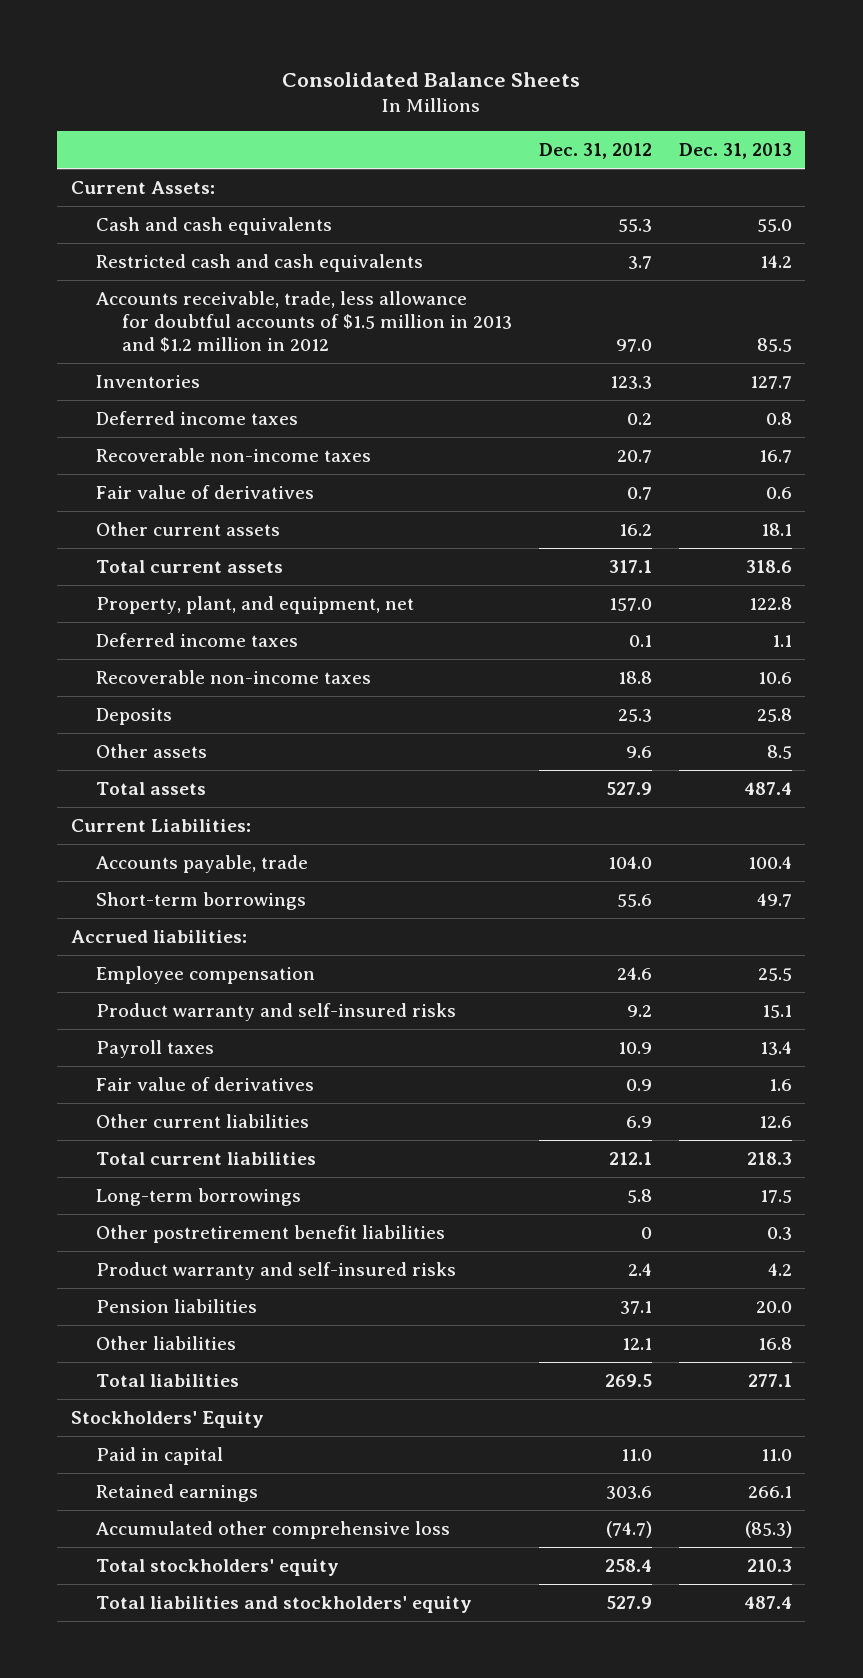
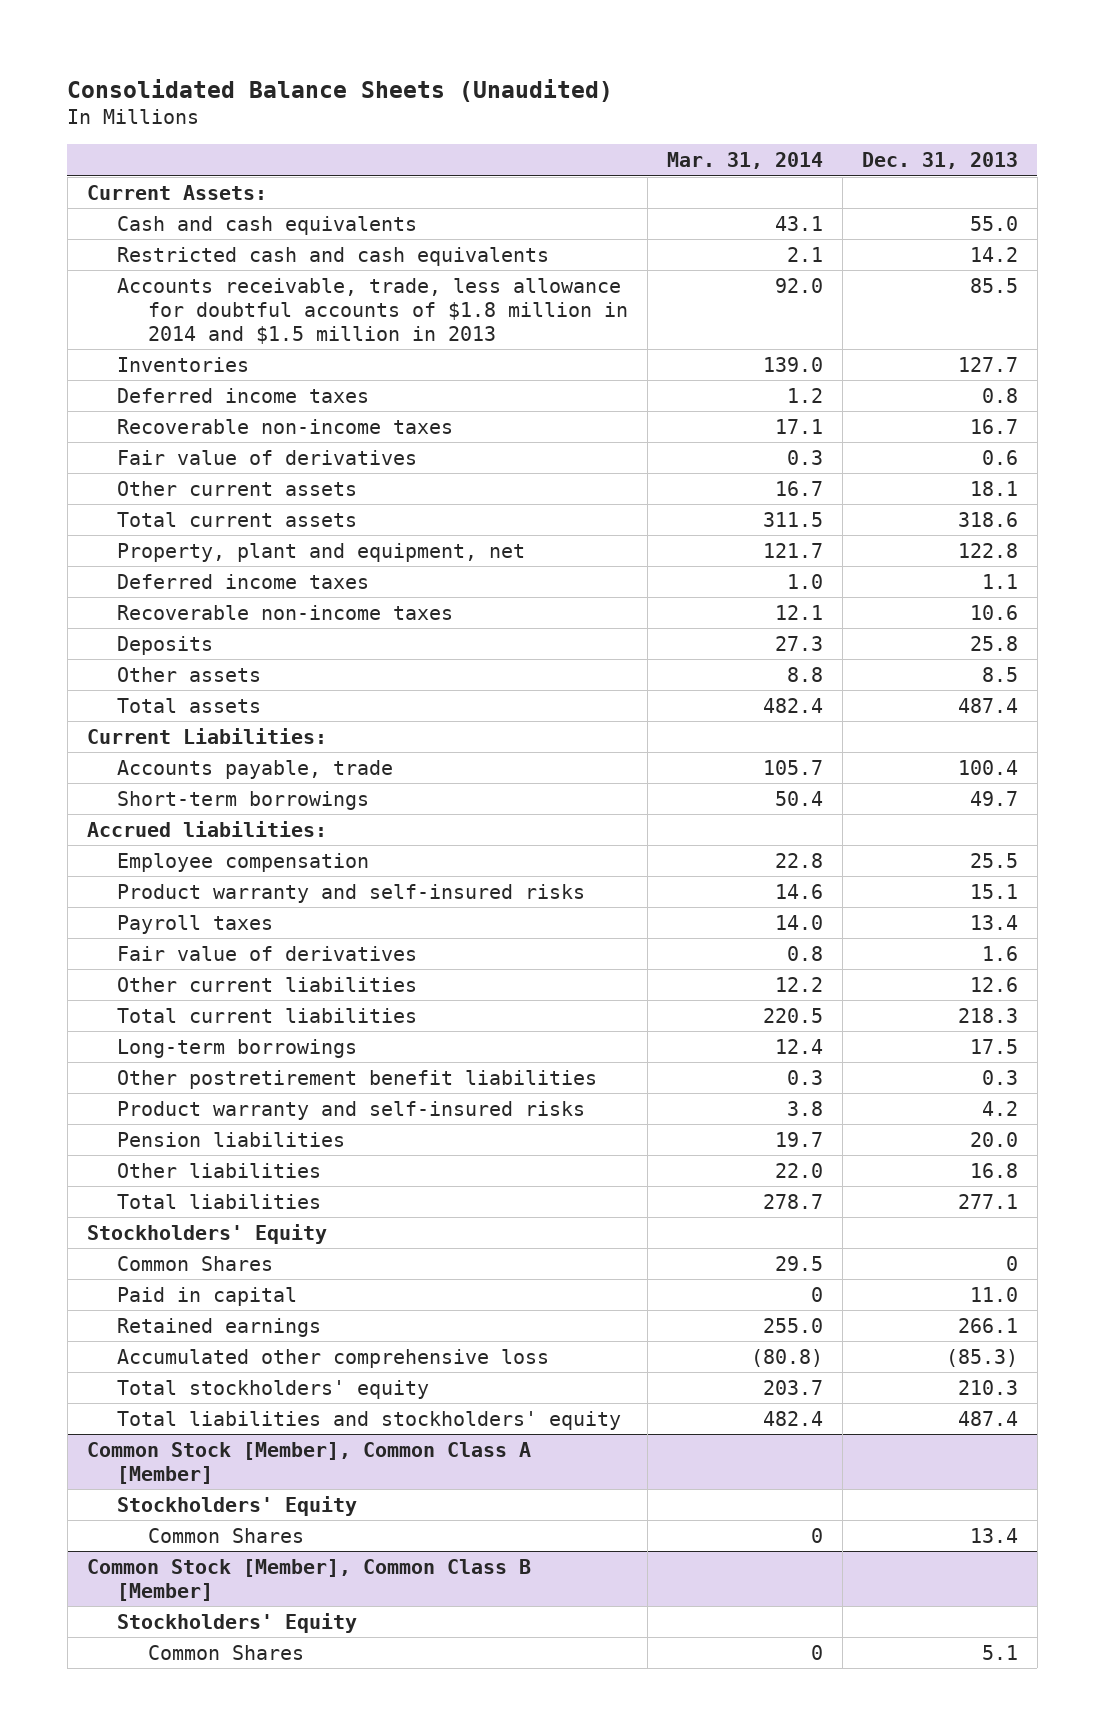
[282,71,581,87] Consolidated Balance Sheets -> [67,78,614,102] Consolidated Balance Sheets (Unaudited)
[538,143,652,160] Dec. 31, 2012 -> none
none -> [667,152,824,170] Mar. 31, 2014
[96,291,513,353] Accounts receivable, trade, less allowance for doubtful accounts of $1.5 million in 2013 and $1.2 million in 2012 -> [117,277,629,344] Accounts receivable, trade, less allowance for doubtful accounts of $1.8 million in 2014 and $1.5 million in 2013
[96,596,415,615] Property, plant, and equipment, net -> [117,542,526,562] Property, plant and equipment, net
none -> [117,1255,274,1271] Common Shares
none -> [86,1441,531,1484] Common Stock [Member], Common Class A [Member]
none -> [117,1495,358,1516] Stockholders' Equity
none -> [148,1527,305,1543] Common Shares
none -> [86,1558,531,1601] Common Stock [Member], Common Class B [Member]
none -> [117,1612,358,1633] Stockholders' Equity
none -> [148,1644,305,1660] Common Shares

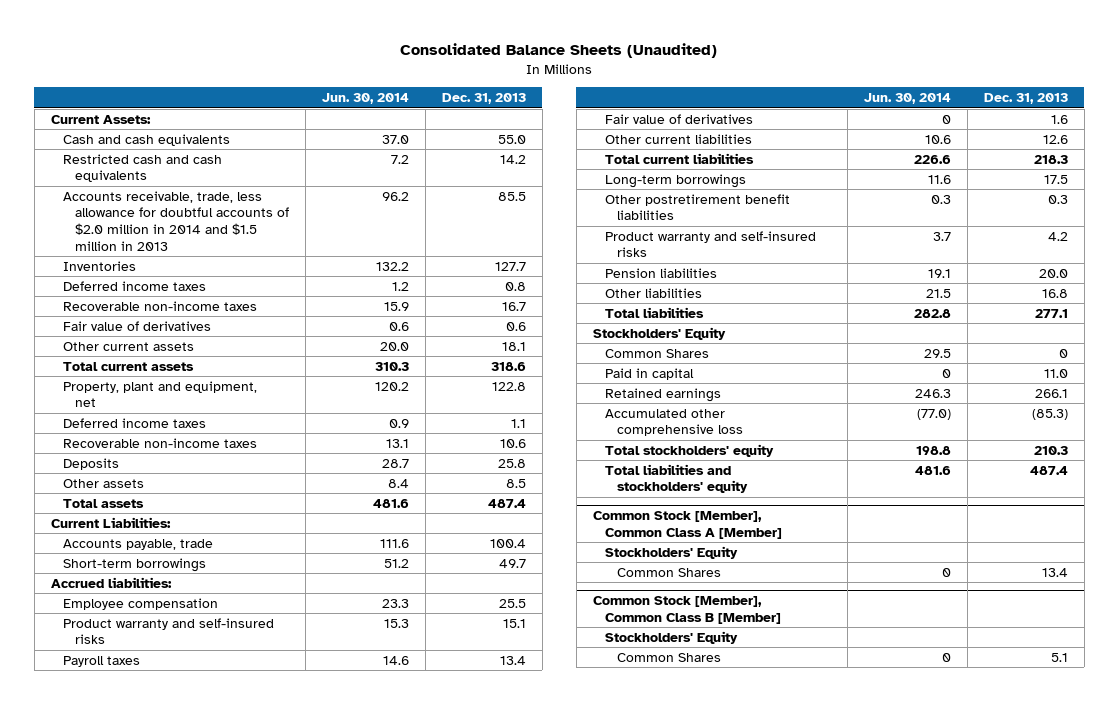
[667,152,824,170] Mar. 31, 2014 -> none
none -> [321,93,409,105] Jun. 30, 2014
[117,277,629,344] Accounts receivable, trade, less allowance for doubtful accounts of $1.8 million in 2014 and $1.5 million in 2013 -> [62,190,289,251] Accounts receivable, trade, less allowance for doubtful accounts of $2.0 million in 2014 and $1.5 million in 2013

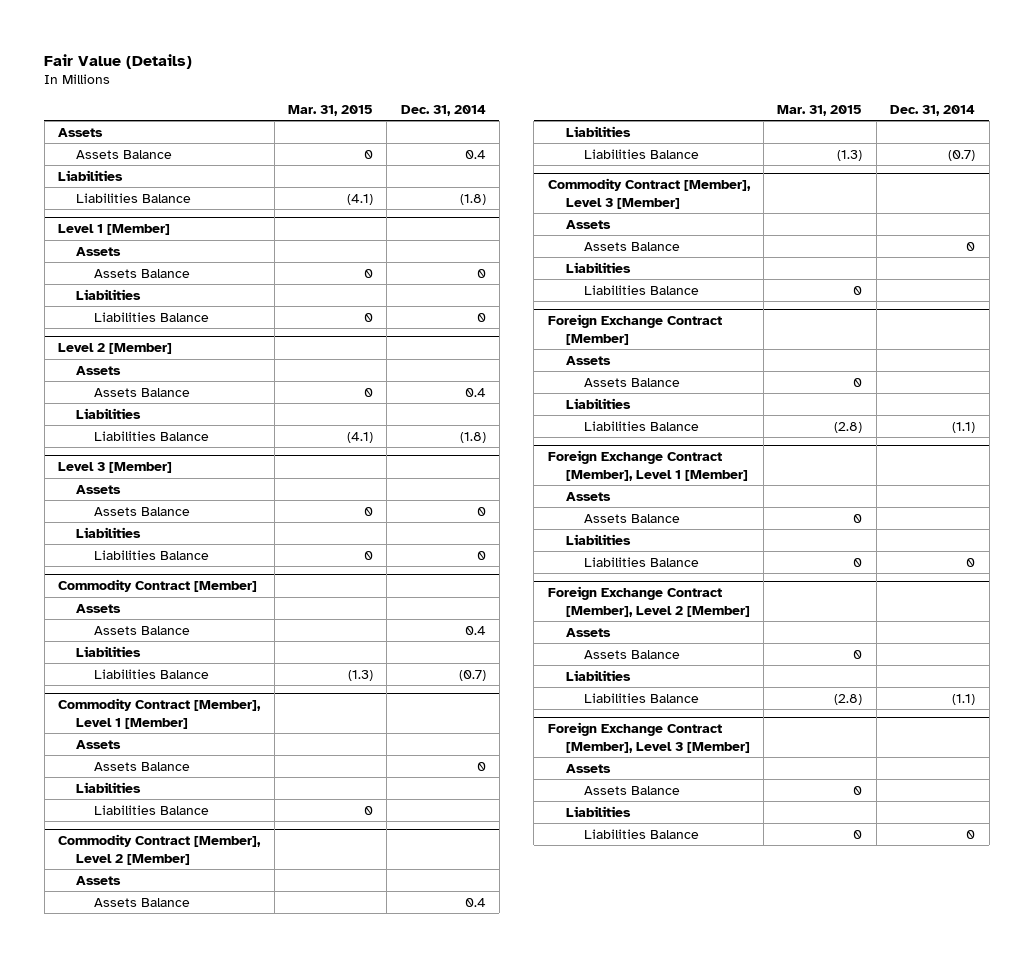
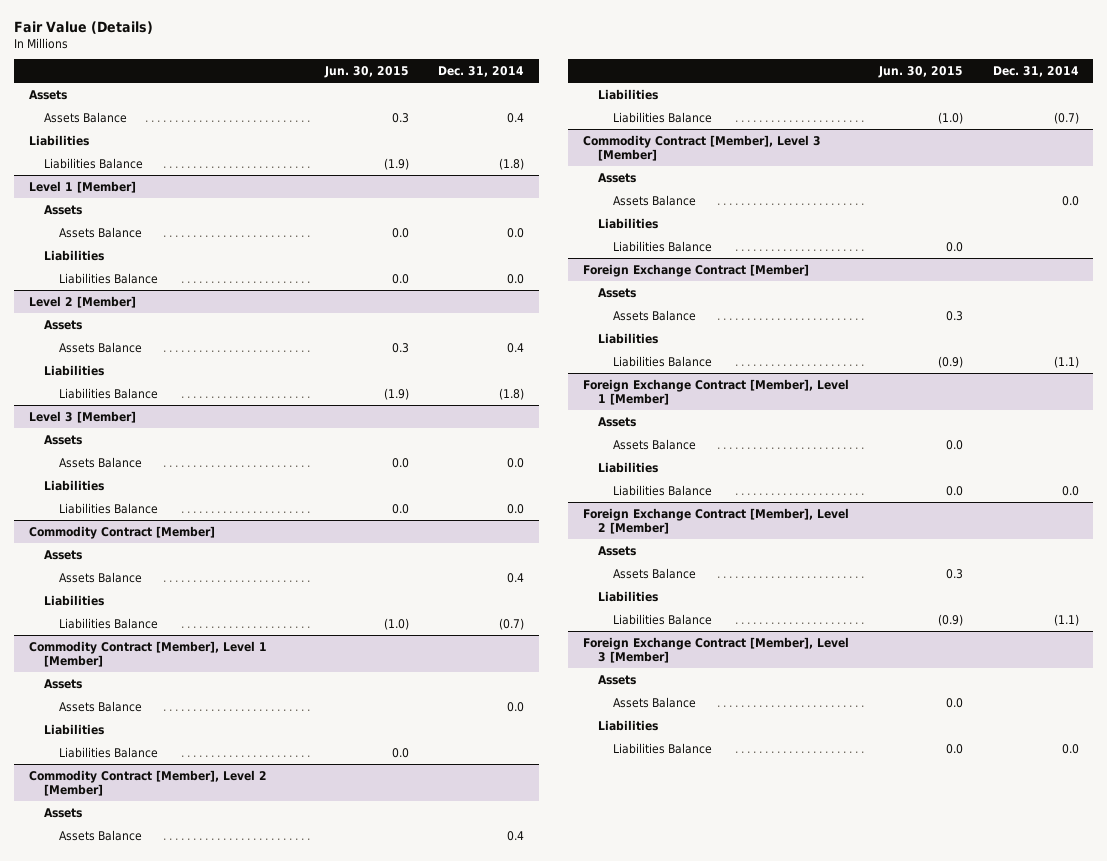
[287,104,373,116] Mar. 31, 2015 -> none
none -> [323,65,409,78] Jun. 30, 2015
[476,268,486,278] 0 -> [507,227,525,238] 0.0
[476,312,486,322] 0 -> [507,273,525,284] 0.0
[476,506,486,516] 0 -> [507,457,525,468] 0.0
[476,550,486,560] 0 -> [507,503,525,514] 0.0
[476,761,486,771] 0 -> [507,701,525,712] 0.0
[966,241,976,251] 0 -> [1061,195,1079,206] 0.0
[966,557,976,567] 0 -> [1061,485,1079,496] 0.0
[966,829,976,839] 0 -> [1061,743,1079,754] 0.0

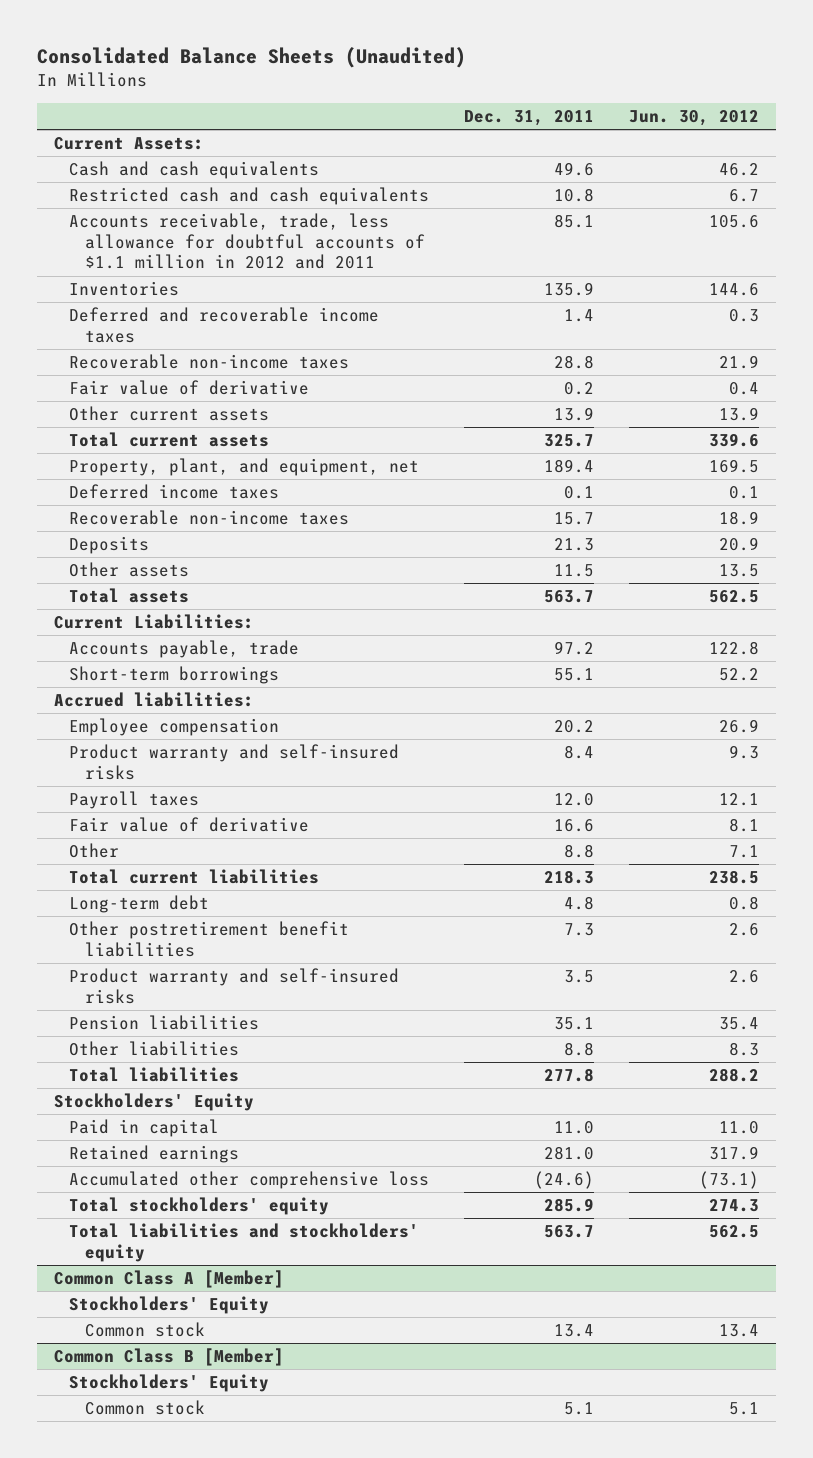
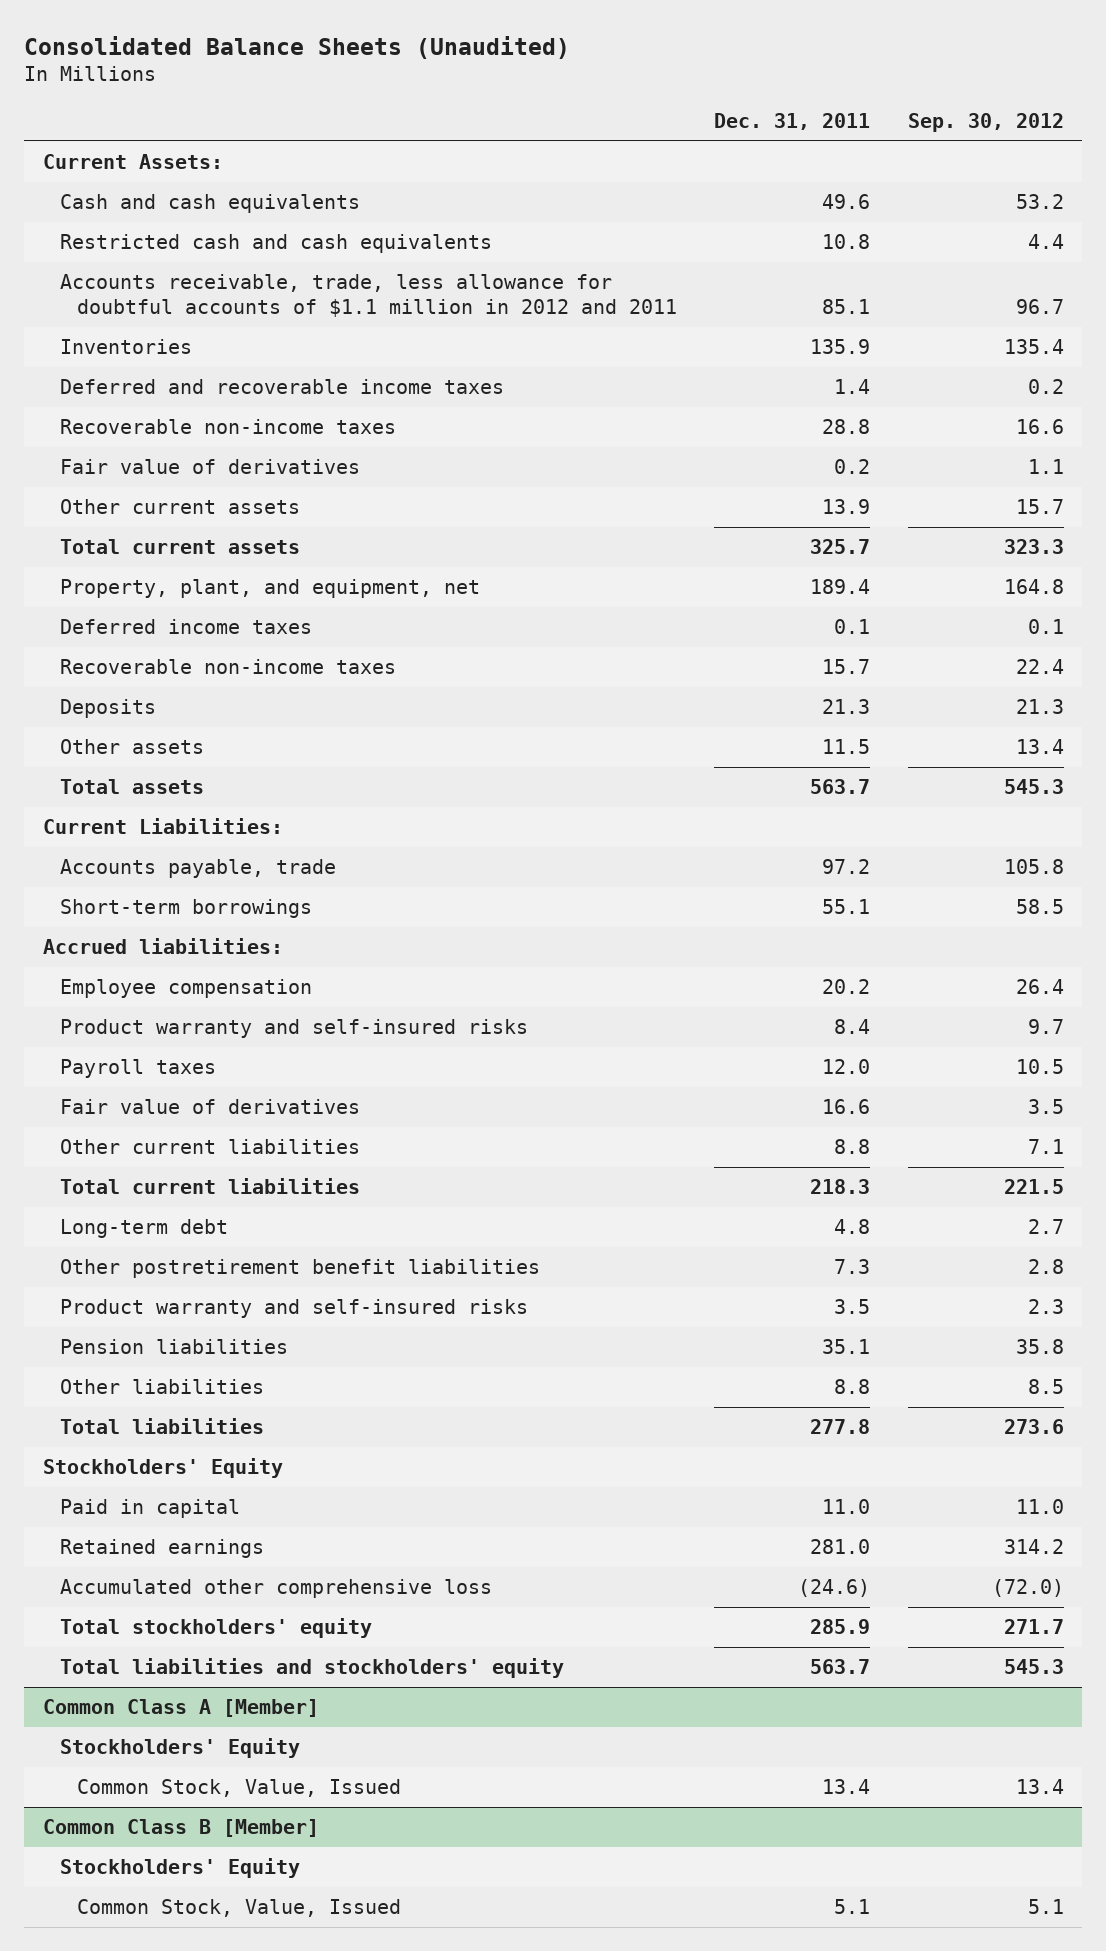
[628,109,759,126] Jun. 30, 2012 -> none
none -> [907,112,1064,132] Sep. 30, 2012
[69,380,310,396] Fair value of derivative -> [59,459,360,475] Fair value of derivatives
[69,817,310,833] Fair value of derivative -> [59,1099,360,1115] Fair value of derivatives
[69,843,120,859] Other -> [59,1139,360,1155] Other current liabilities
[85,1322,206,1338] Common stock -> [76,1779,401,1798] Common Stock, Value, Issued
[85,1400,206,1416] Common stock -> [76,1899,401,1918] Common Stock, Value, Issued

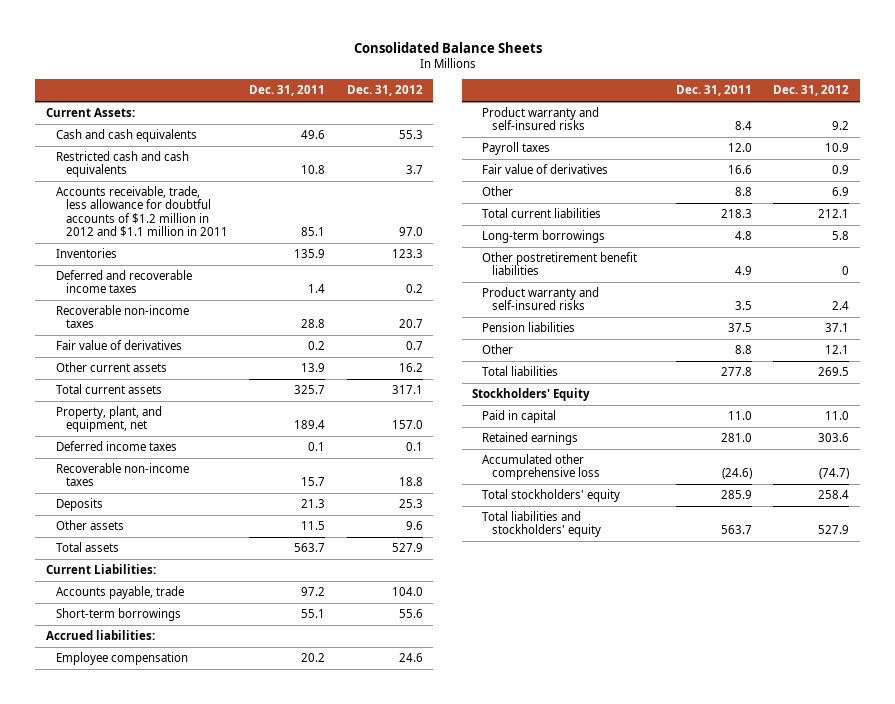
[24,35,571,59] Consolidated Balance Sheets (Unaudited) -> [353,41,542,53] Consolidated Balance Sheets
[907,112,1064,132] Sep. 30, 2012 -> none
none -> [346,85,423,97] Dec. 31, 2012
[59,274,677,317] Accounts receivable, trade, less allowance for doubtful accounts of $1.1 million in 2012 and 2011 -> [55,186,228,238] Accounts receivable, trade, less allowance for doubtful accounts of $1.2 million in 2012 and $1.1 million in 2011
[59,1139,360,1155] Other current liabilities -> [482,186,514,197] Other
[59,1219,228,1239] Long-term debt -> [482,230,606,244] Long-term borrowings
[834,1259,871,1275] 7.3 -> [734,266,752,276] 4.9
[822,1339,871,1355] 35.1 -> [727,323,752,333] 37.5
[59,1379,264,1395] Other liabilities -> [482,344,514,355] Other
[42,1699,319,1718] Common Class A [Member] -> none
[59,1738,300,1759] Stockholders' Equity -> none
[76,1779,401,1798] Common Stock, Value, Issued -> none
[42,1819,319,1838] Common Class B [Member] -> none
[59,1858,300,1879] Stockholders' Equity -> none
[76,1899,401,1918] Common Stock, Value, Issued -> none

